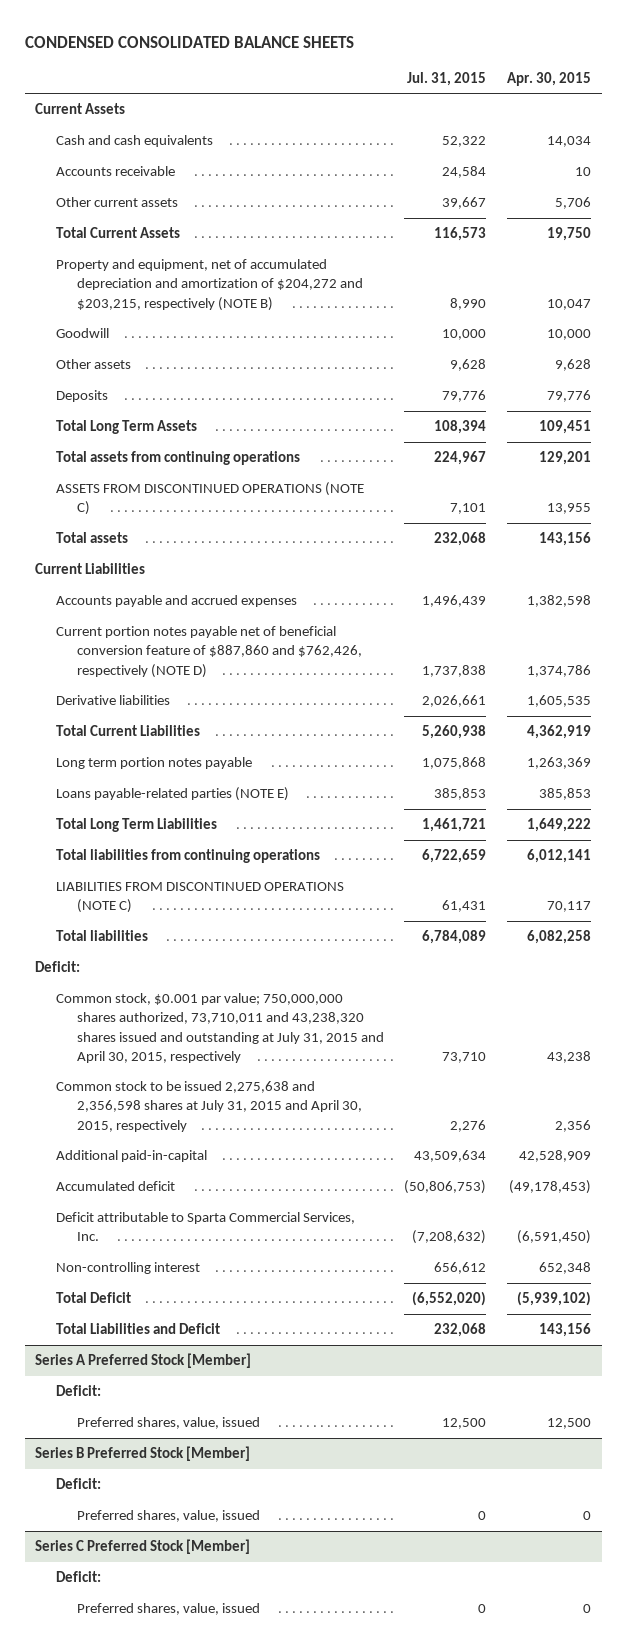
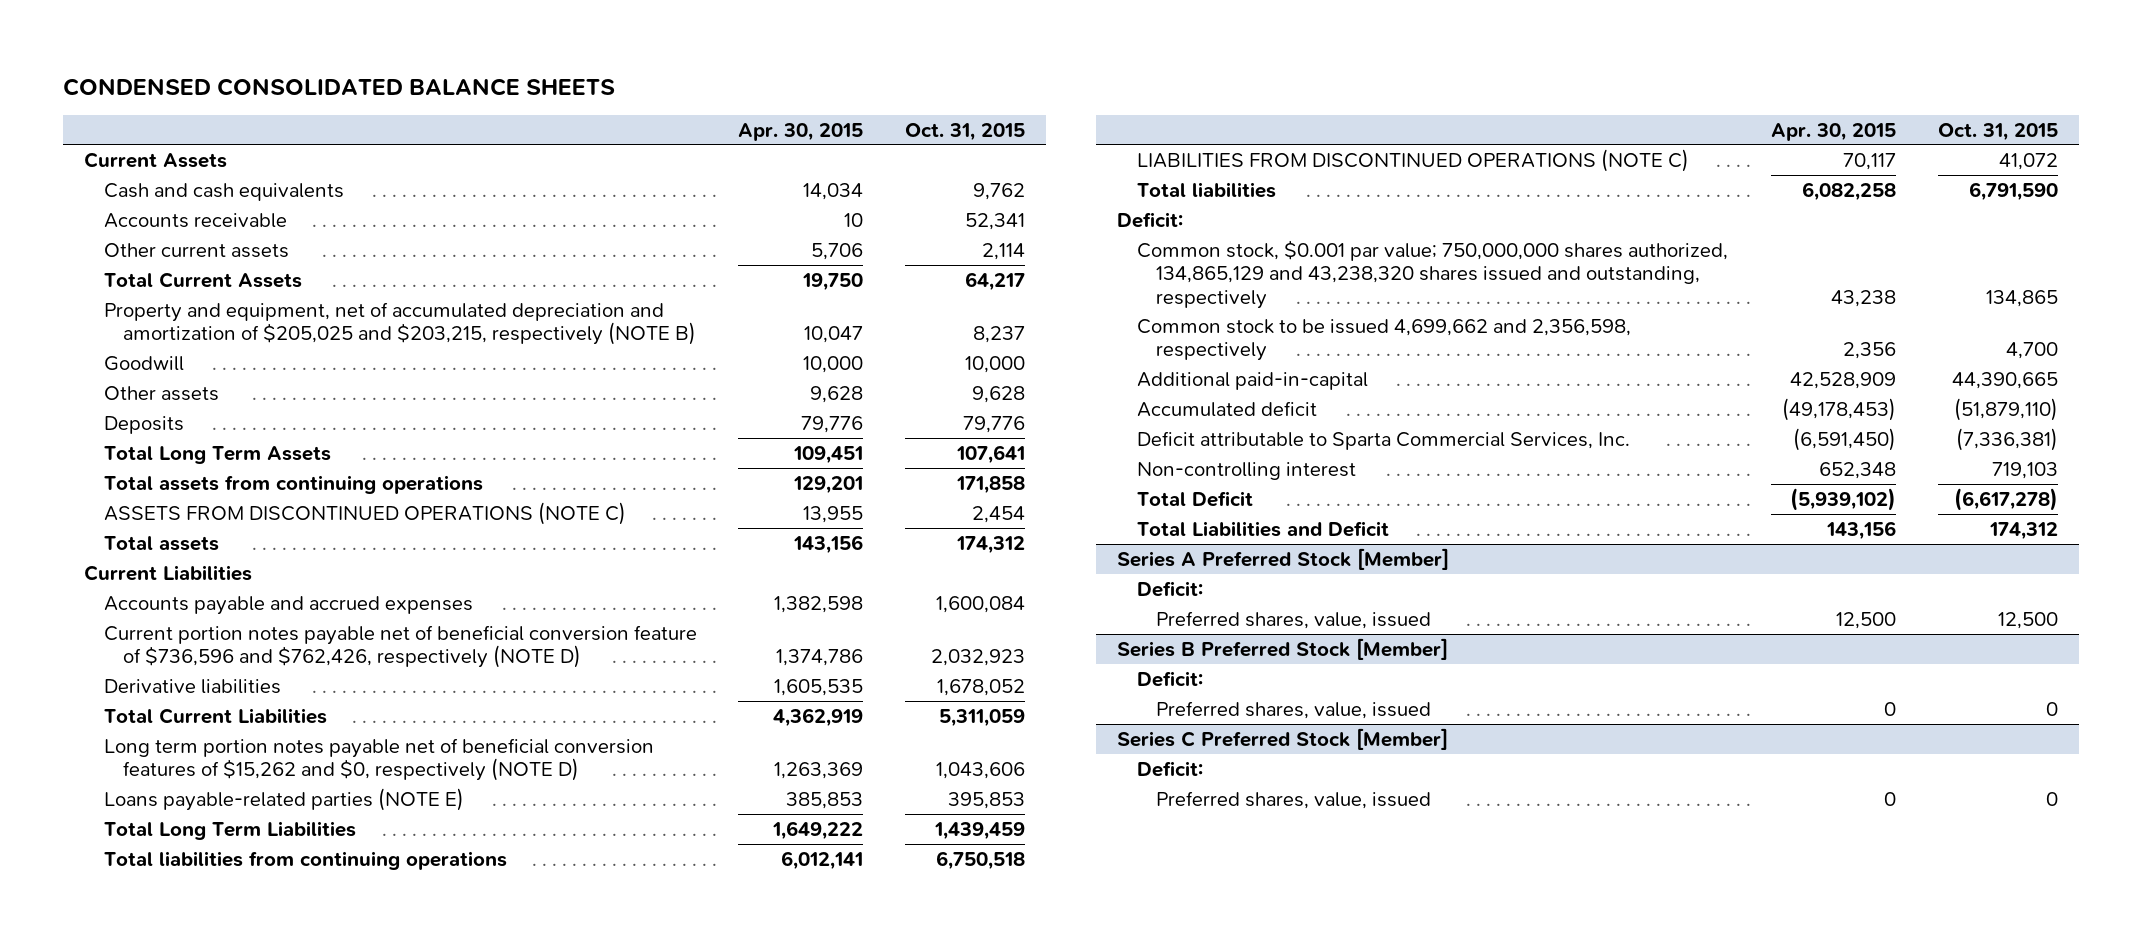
[407,71,487,86] Jul. 31, 2015 -> none
none -> [904,122,1025,141] Oct. 31, 2015
[55,259,363,311] Property and equipment, net of accumulated depreciation and amortization of $204,272 and $203,215, respectively (NOTE B) -> [103,301,697,346] Property and equipment, net of accumulated depreciation and amortization of $205,025 and $203,215, respectively (NOTE B)
[55,626,362,678] Current portion notes payable net of beneficial conversion feature of $887,860 and $762,426, respectively (NOTE D) -> [103,624,697,669] Current portion notes payable net of beneficial conversion feature of $736,596 and $762,426, respectively (NOTE D)
[55,757,252,770] Long term portion notes payable -> [103,737,654,782] Long term portion notes payable net of beneficial conversion features of $15,262 and $0, respectively (NOTE D)
[55,993,384,1063] Common stock, $0.001 par value; 750,000,000 shares authorized, 73,710,011 and 43,238,320 shares issued and outstanding at July 31, 2015 and April 30, 2015, respectively -> [1136,239,1728,309] Common stock, $0.001 par value; 750,000,000 shares authorized, 134,865,129 and 43,238,320 shares issued and outstanding, respectively
[55,1081,362,1132] Common stock to be issued 2,275,638 and 2,356,598 shares at July 31, 2015 and April 30, 2015, respectively -> [1136,318,1631,362] Common stock to be issued 4,699,662 and 2,356,598, respectively

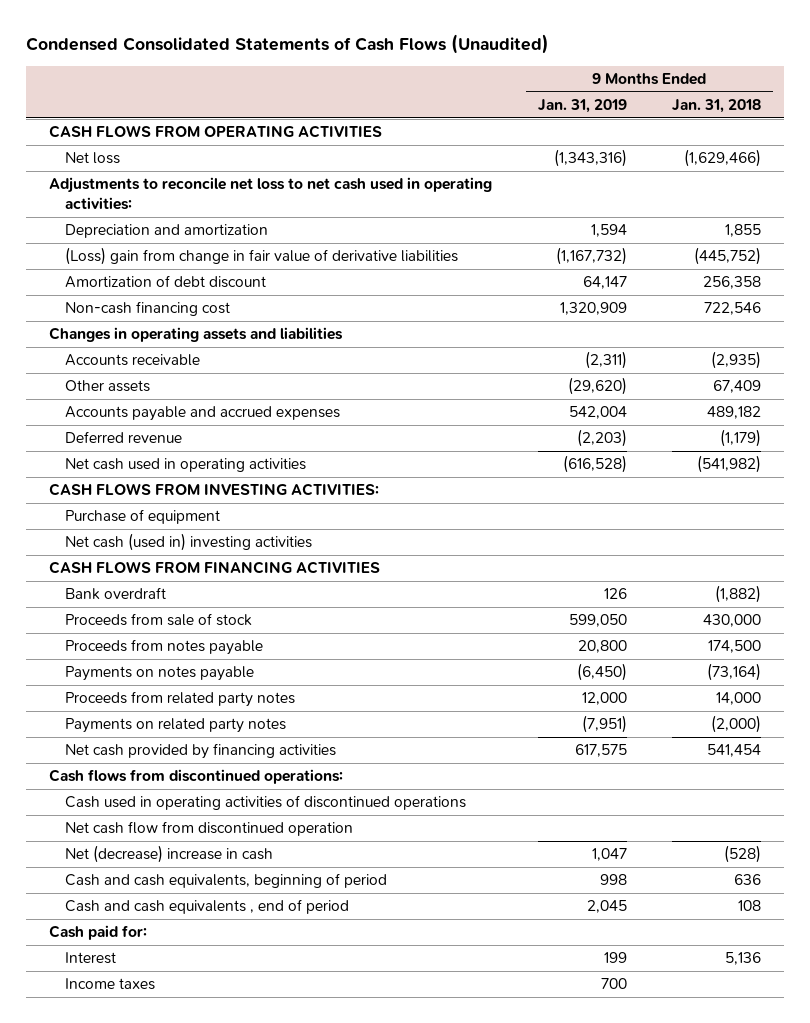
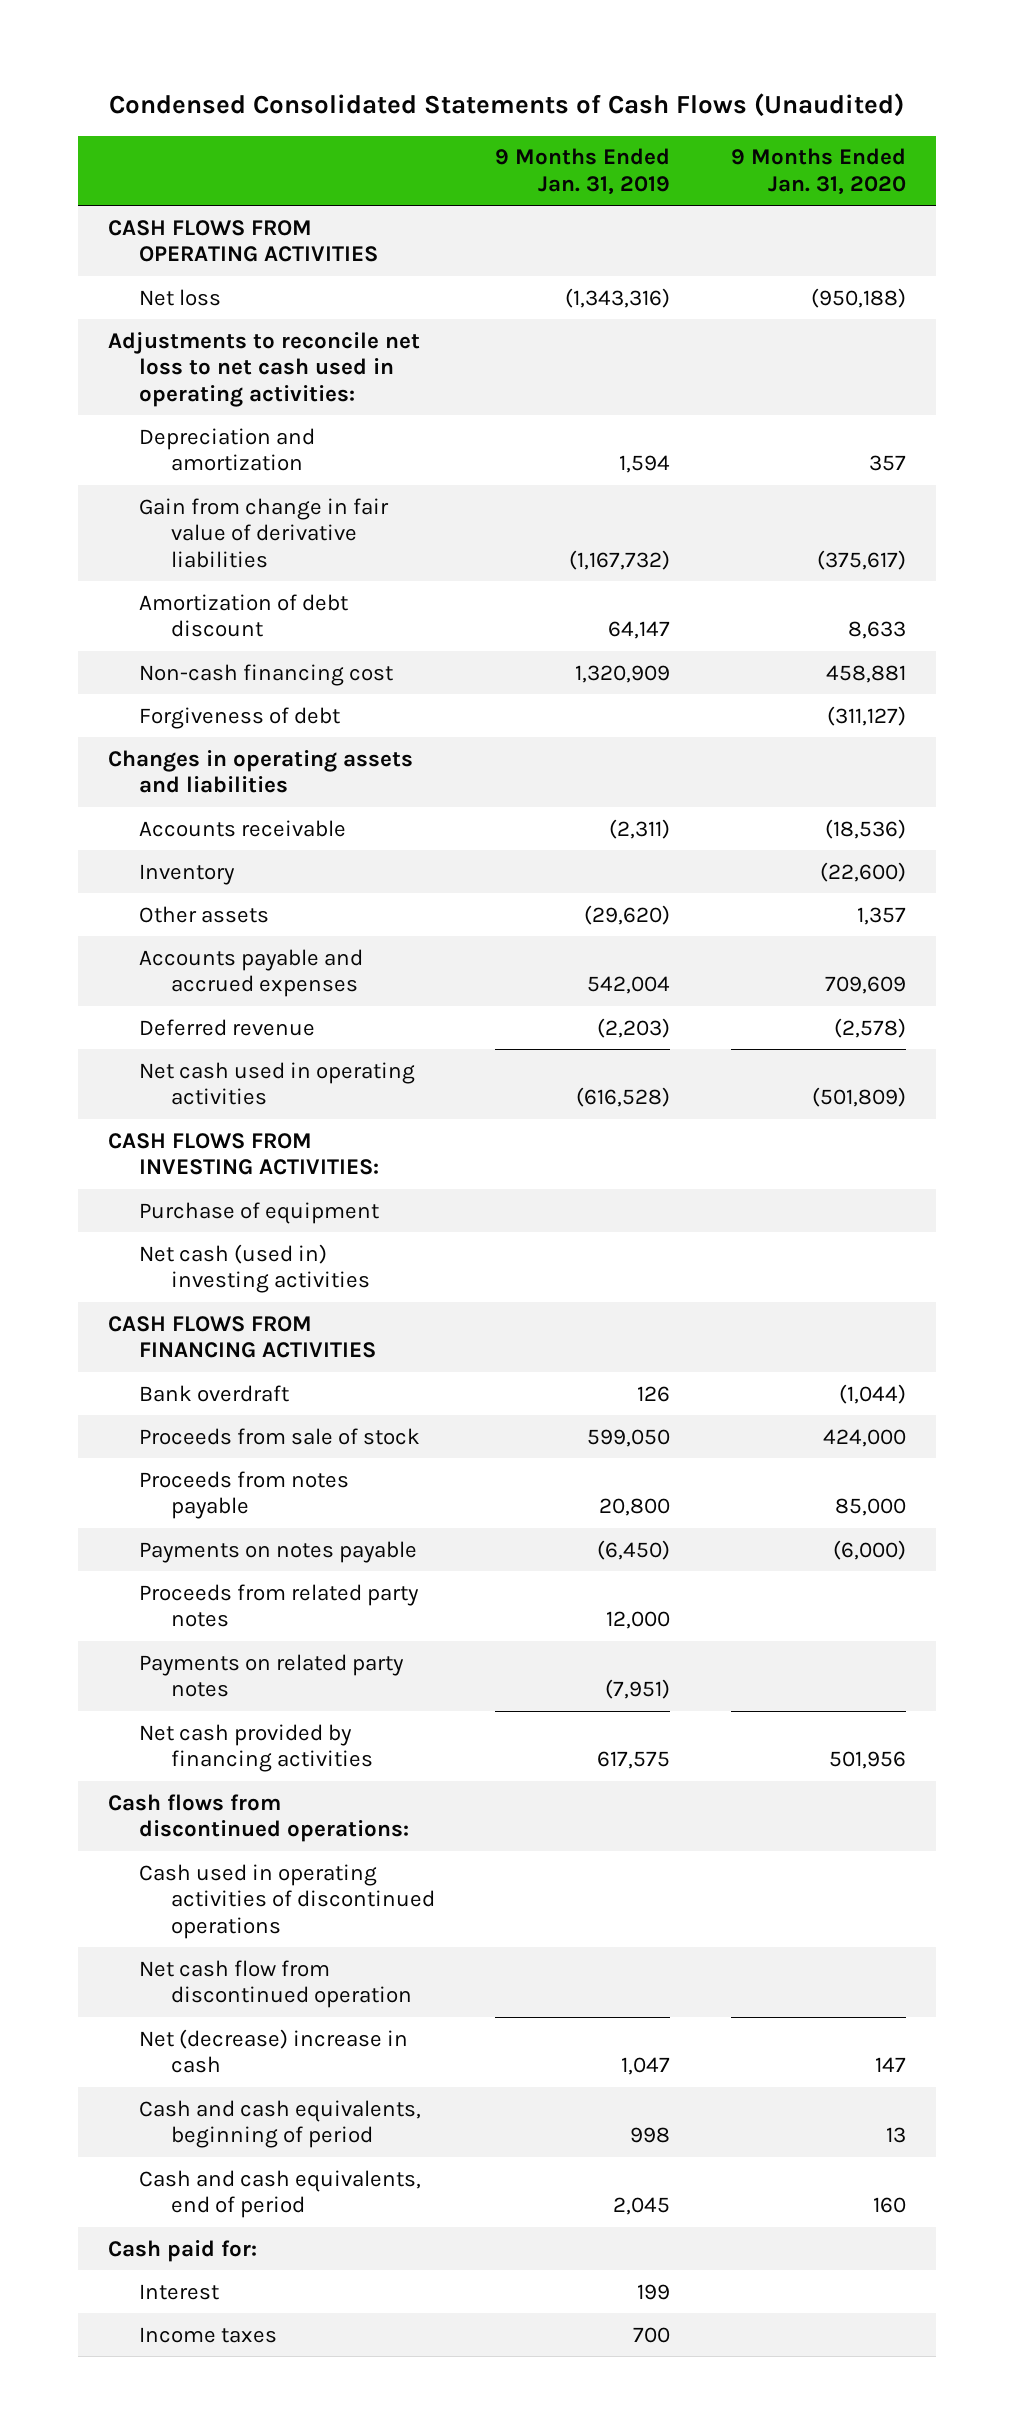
[672,99,762,114] Jan. 31, 2018 -> none
none -> [730,148,906,195] 9 Months Ended Jan. 31, 2020
[64,247,458,266] (Loss) gain from change in fair value of derivative liabilities -> [139,497,390,568] Gain from change in fair value of derivative liabilities
none -> [139,706,341,729] Forgiveness of debt
none -> [139,863,236,885] Inventory
[64,899,349,915] Cash and cash equivalents , end of period -> [139,2169,422,2219] Cash and cash equivalents, end of period

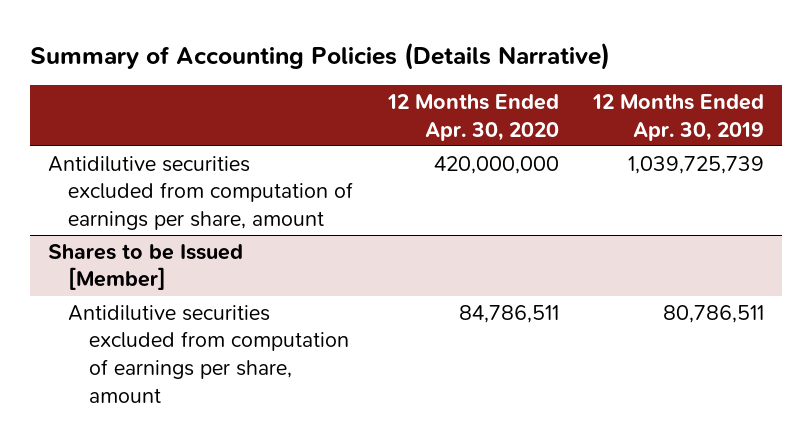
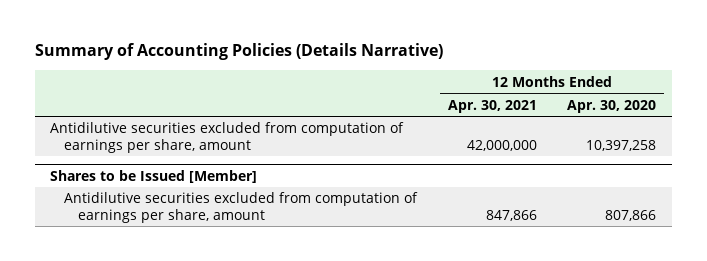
[592,94,765,141] 12 Months Ended Apr. 30, 2019 -> none
none -> [447,99,537,113] Apr. 30, 2021
[433,155,559,174] 420,000,000 -> [586,139,657,151] 10,397,258
[458,304,559,323] 84,786,511 -> [605,209,657,221] 807,866

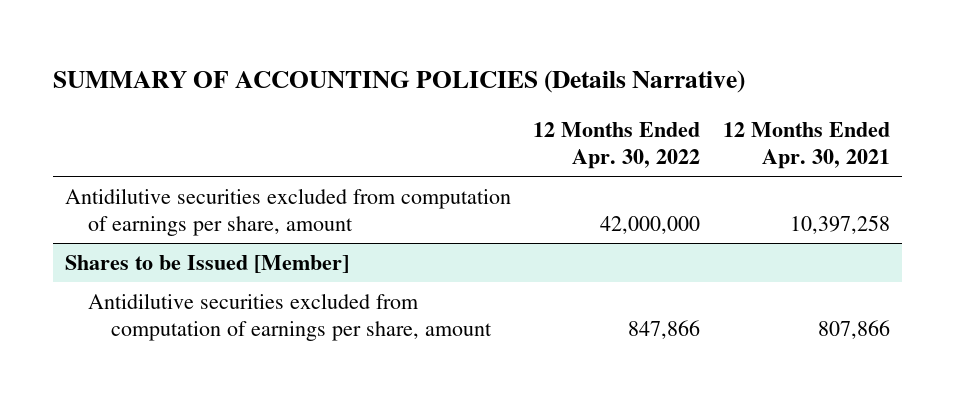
[34,43,443,61] Summary of Accounting Policies (Details Narrative) -> [53,69,746,93] SUMMARY OF ACCOUNTING POLICIES (Details Narrative)
[567,99,657,113] Apr. 30, 2020 -> none
none -> [533,122,701,169] 12 Months Ended Apr. 30, 2022
[466,139,537,151] 42,000,000 -> [790,214,891,234] 10,397,258
[485,209,537,221] 847,866 -> [818,319,891,339] 807,866

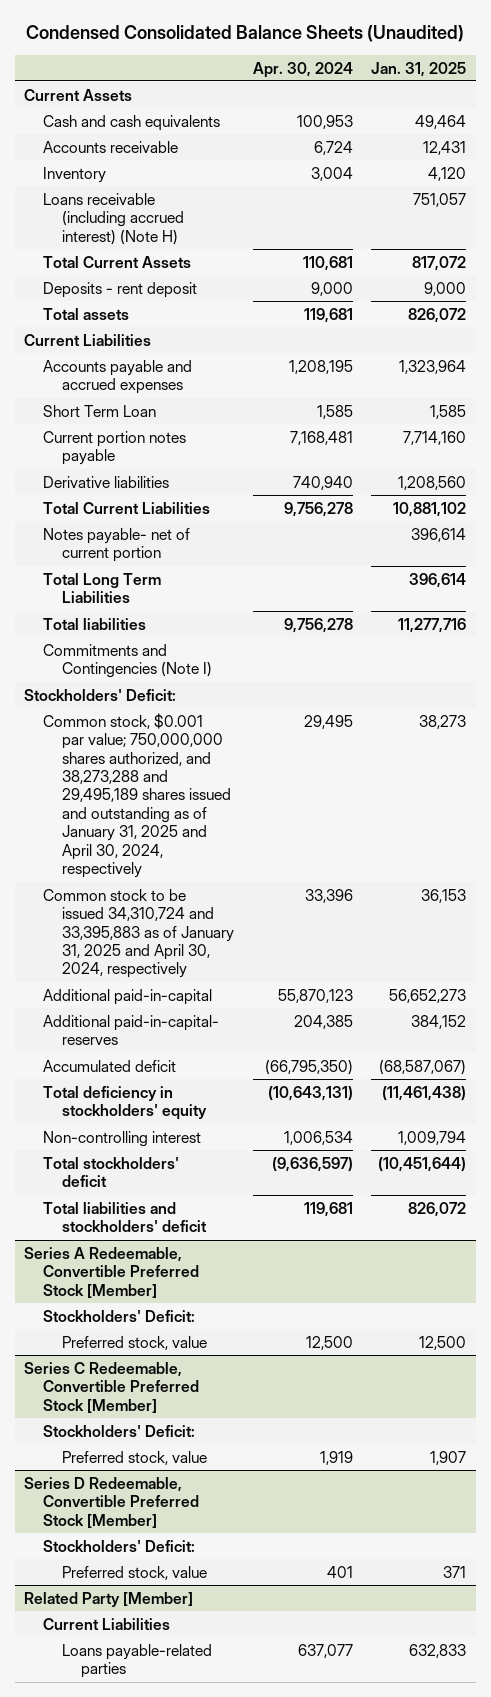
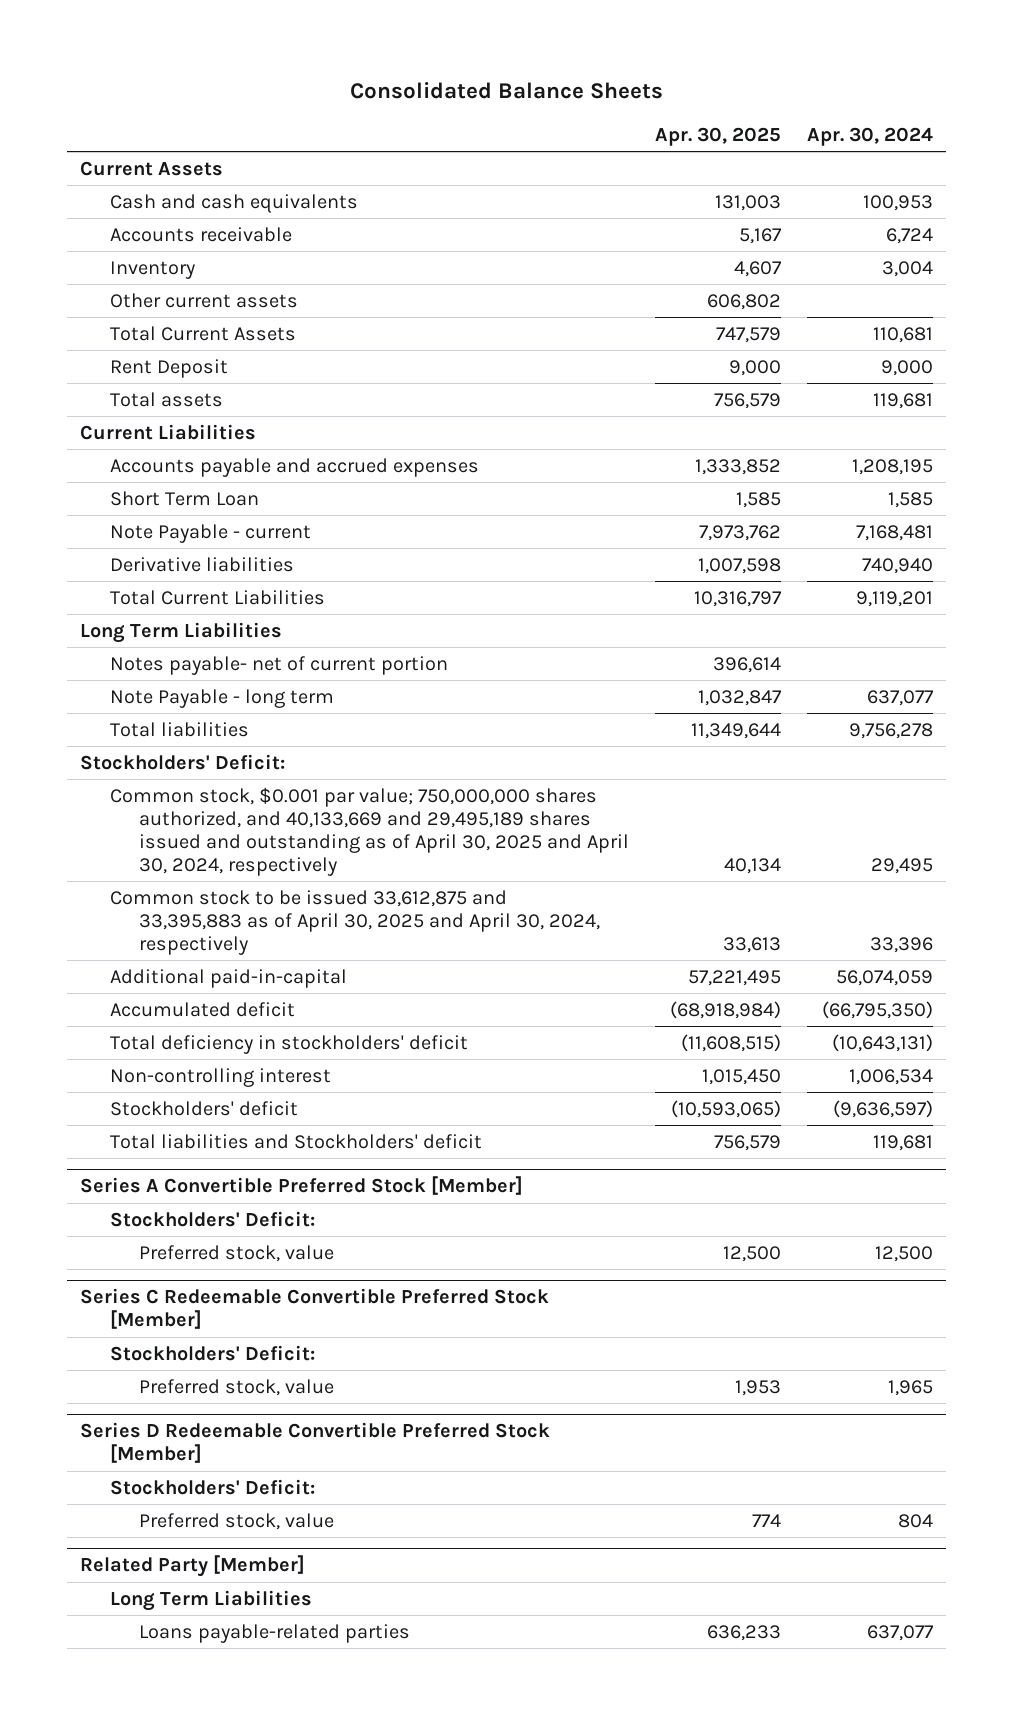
[26,25,465,43] Condensed Consolidated Balance Sheets (Unaudited) -> [349,81,663,99] Consolidated Balance Sheets
[371,61,467,77] Jan. 31, 2025 -> none
none -> [654,126,781,146] Apr. 30, 2025
[43,192,185,245] Loans receivable (including accrued interest) (Note H) -> none
none -> [109,292,298,308] Other current assets
[43,281,198,298] Deposits - rent deposit -> [109,358,228,378] Rent Deposit
[43,430,187,466] Current portion notes payable -> [109,523,311,543] Note Payable - current
[283,501,353,517] 9,756,278 -> [856,590,934,607] 9,119,201
none -> [80,621,283,643] Long Term Liabilities
[43,572,162,604] Total Long Term Liabilities -> none
none -> [109,688,334,708] Note Payable - long term
[43,643,213,679] Commitments and Contingencies (Note I) -> none
[43,1014,220,1046] Additional paid-in-capital- reserves -> none
[43,712,232,879] Common stock, $0.001 par value; 750,000,000 shares authorized, and 38,273,288 and 29,495,189 shares issued and outstanding as of January 31, 2025 and April 30, 2024, respectively -> [109,786,629,876] Common stock, $0.001 par value; 750,000,000 shares authorized, and 40,133,669 and 29,495,189 shares issued and outstanding as of April 30, 2025 and April 30, 2024, respectively
[43,888,235,979] Common stock to be issued 34,310,724 and 33,395,883 as of January 31, 2025 and April 30, 2024, respectively -> [109,889,600,955] Common stock to be issued 33,612,875 and 33,395,883 as of April 30, 2025 and April 30, 2024, respectively
[277,988,353,1003] 55,870,123 -> [836,969,934,986] 56,074,059
[43,1085,208,1121] Total deficiency in stockholders' equity -> [109,1034,468,1054] Total deficiency in stockholders' deficit
[43,1156,180,1188] Total stockholders' deficit -> [109,1100,298,1116] Stockholders' deficit
[43,1201,208,1233] Total liabilities and stockholders' deficit -> [109,1133,482,1149] Total liabilities and Stockholders' deficit
[24,1246,200,1298] Series A Redeemable, Convertible Preferred Stock [Member] -> [80,1176,524,1196] Series A Convertible Preferred Stock [Member]
[24,1361,200,1413] Series C Redeemable, Convertible Preferred Stock [Member] -> [80,1288,550,1330] Series C Redeemable Convertible Preferred Stock [Member]
[319,1450,353,1465] 1,919 -> [888,1379,934,1396] 1,965
[24,1476,200,1528] Series D Redeemable, Convertible Preferred Stock [Member] -> [80,1422,551,1464] Series D Redeemable Convertible Preferred Stock [Member]
[326,1565,353,1578] 401 -> [898,1513,934,1528] 804
[43,1617,171,1630] Current Liabilities -> none
none -> [109,1589,312,1611] Long Term Liabilities

